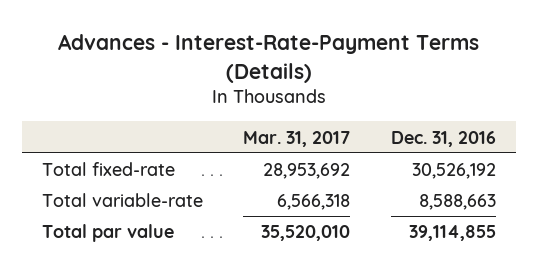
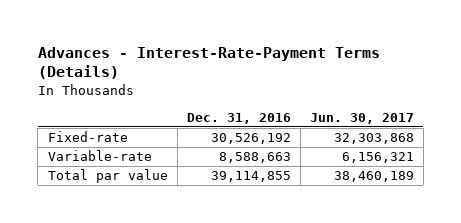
[243,130,351,147] Mar. 31, 2017 -> none
none -> [309,112,414,124] Jun. 30, 2017
[42,162,176,177] Total fixed-rate -> [47,131,128,143] Fixed-rate
[42,193,204,208] Total variable-rate -> [47,150,152,162] Variable-rate

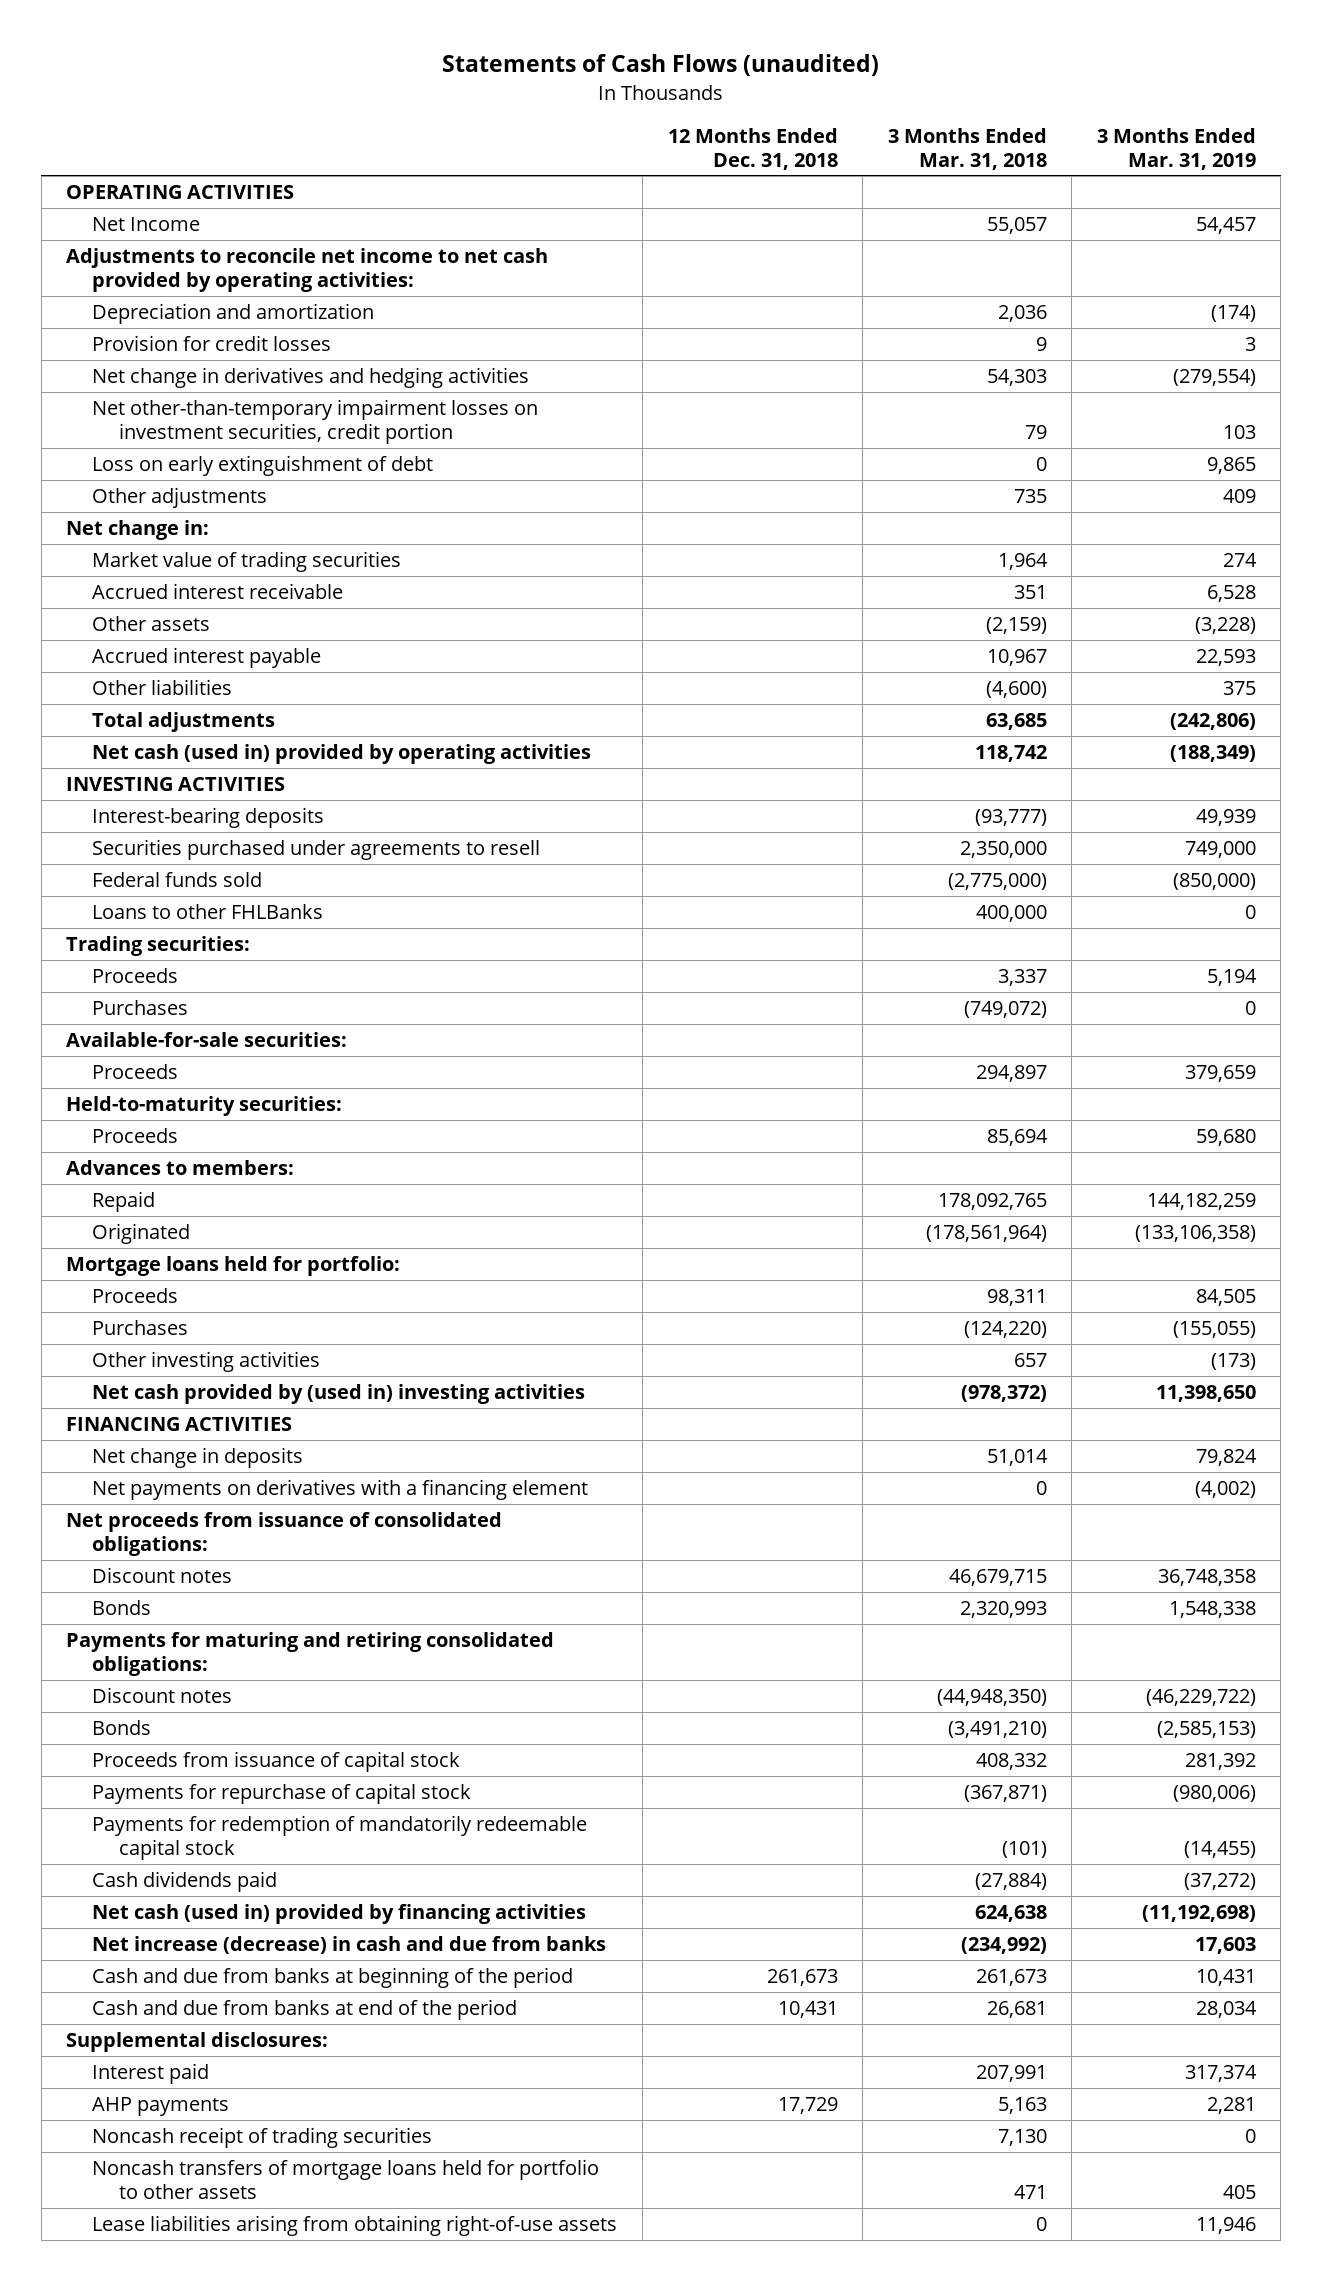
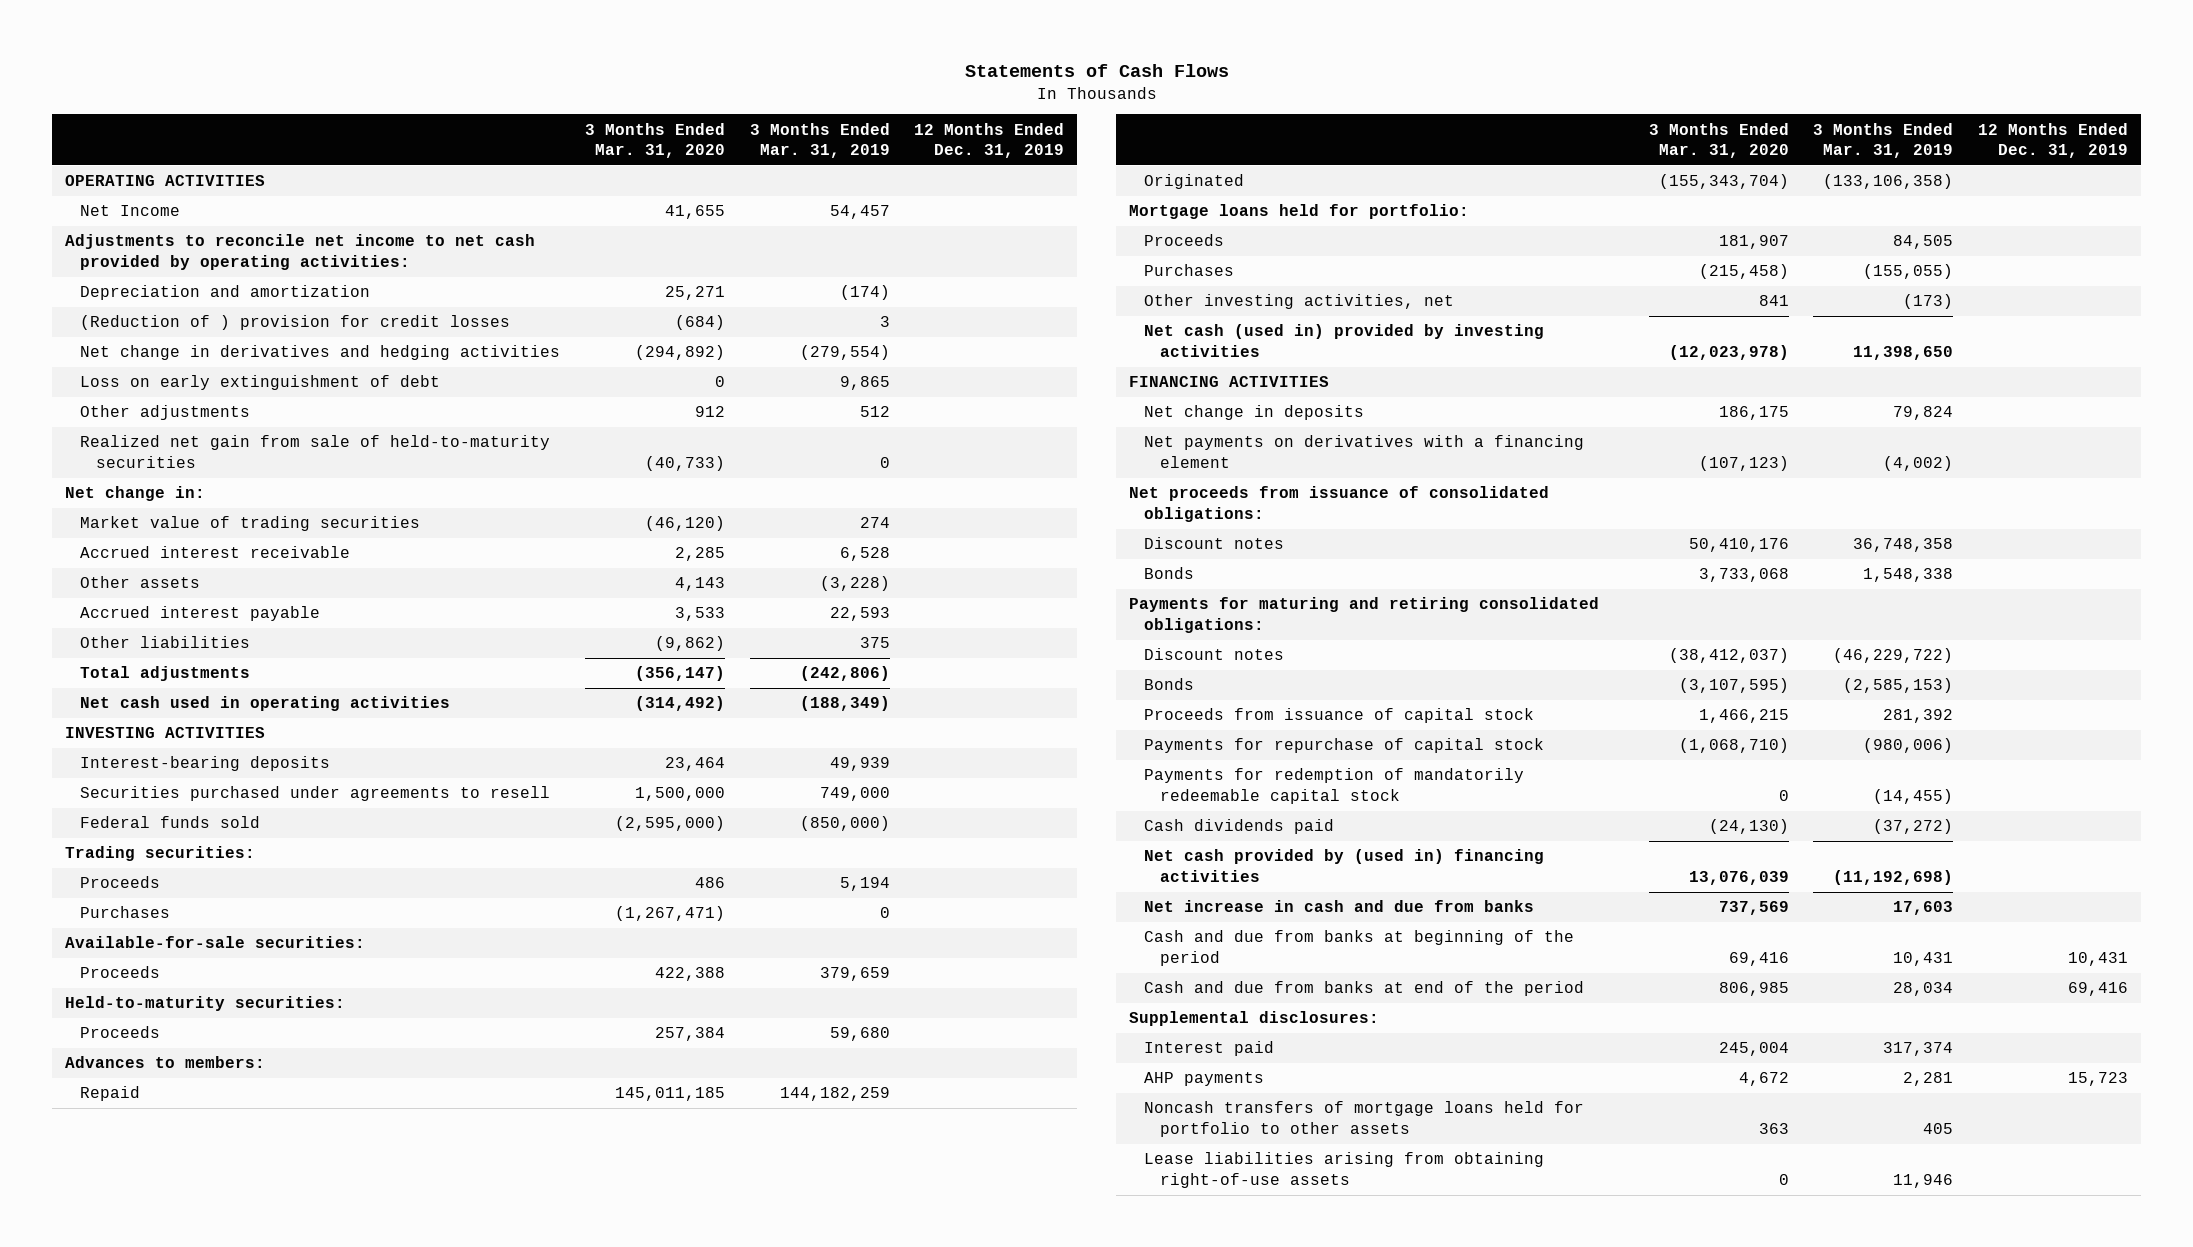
[442,54,880,77] Statements of Cash Flows (unaudited) -> [964,64,1229,78] Statements of Cash Flows
[667,127,838,170] 12 Months Ended Dec. 31, 2018 -> none
[887,127,1047,170] 3 Months Ended Mar. 31, 2018 -> none
none -> [584,122,725,159] 3 Months Ended Mar. 31, 2020
none -> [914,122,1065,159] 12 Months Ended Dec. 31, 2019
[92,334,332,351] Provision for credit losses -> [80,315,511,331] (Reduction of ) provision for credit losses
[92,398,539,444] Net other-than-temporary impairment losses on investment securities, credit portion -> none
[1222,488,1256,503] 409 -> [859,406,890,418] 512
none -> [80,435,551,468] Realized net gain from sale of held-to-maturity securities
[92,743,592,764] Net cash (used in) provided by operating activities -> [80,696,451,712] Net cash used in operating activities
[92,903,324,919] Loans to other FHLBanks -> none
[92,1350,321,1372] Other investing activities -> [1144,294,1455,310] Other investing activities, net
[92,1383,586,1404] Net cash provided by (used in) investing activities -> [1144,324,1545,357] Net cash (used in) provided by investing activities
[92,1903,587,1924] Net cash (used in) provided by financing activities -> [1144,849,1545,882] Net cash provided by (used in) financing activities
[92,1935,607,1954] Net increase (decrease) in cash and due from banks -> [1144,900,1535,913] Net increase in cash and due from banks
[92,2126,433,2148] Noncash receipt of trading securities -> none

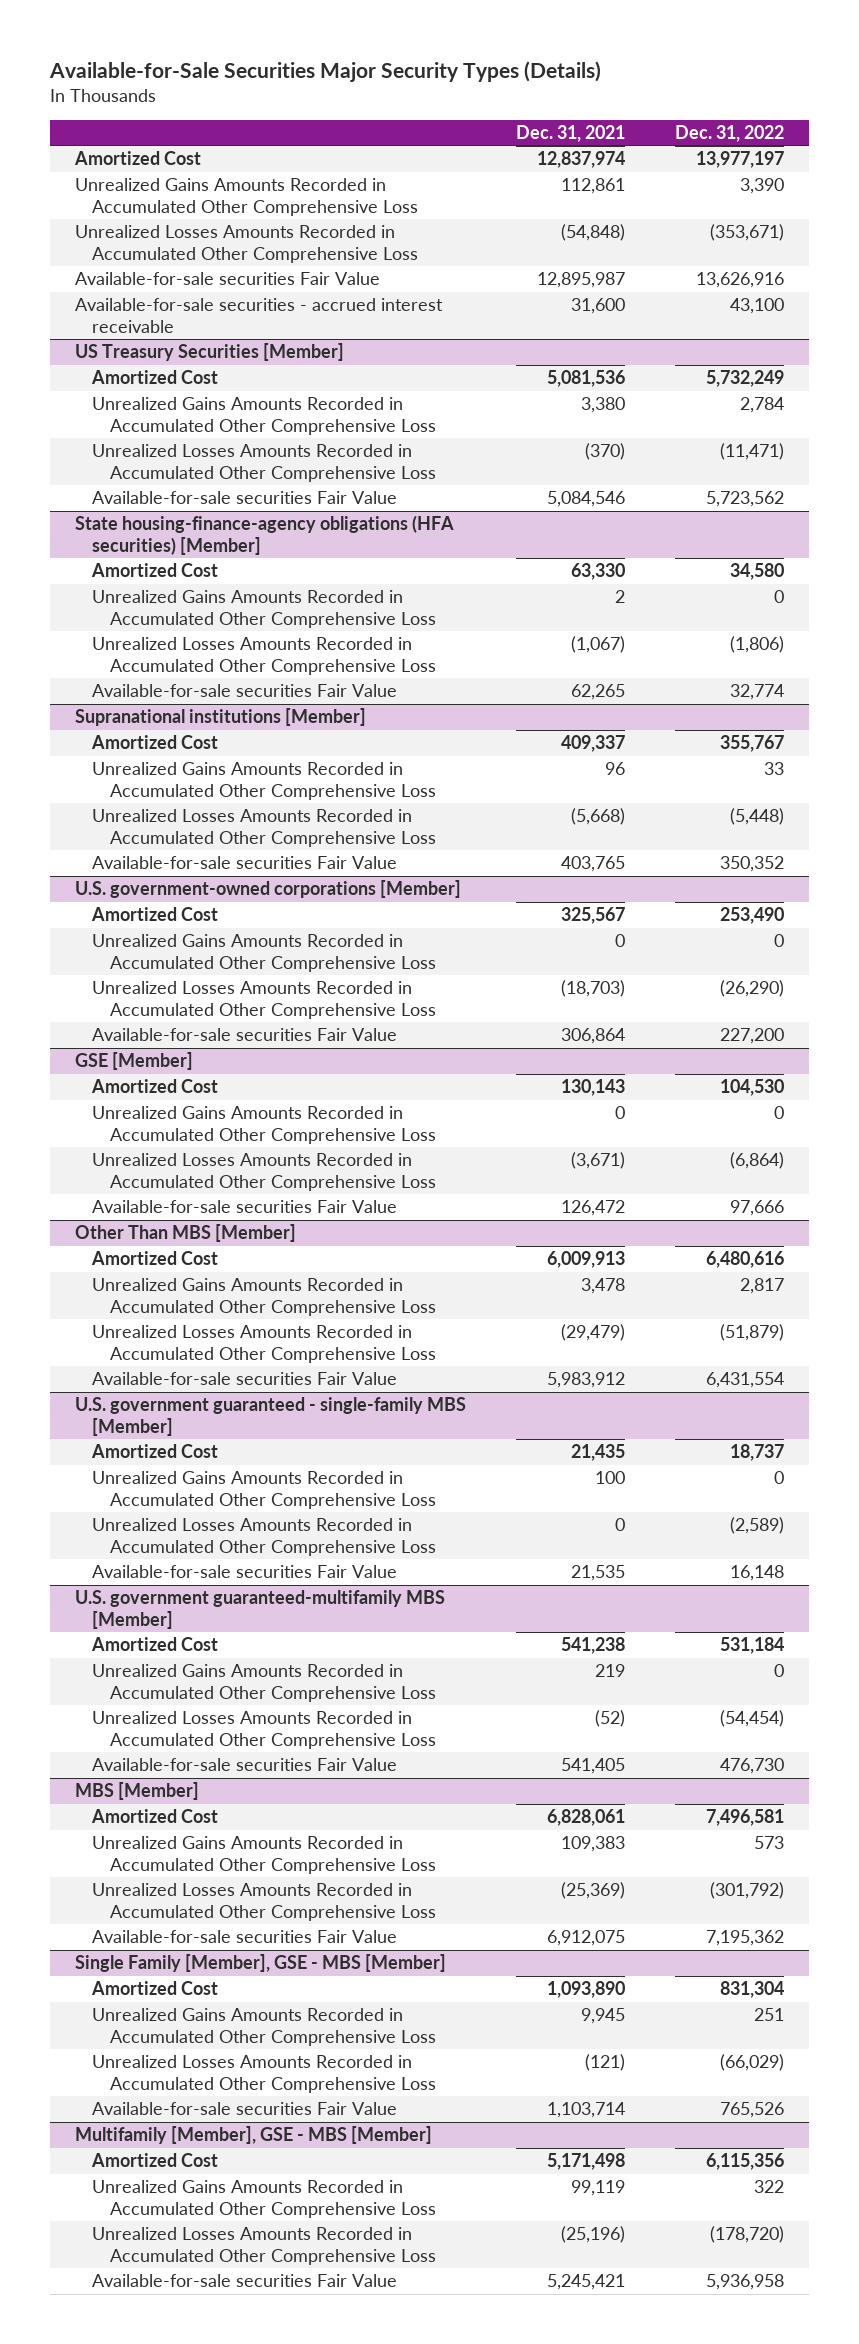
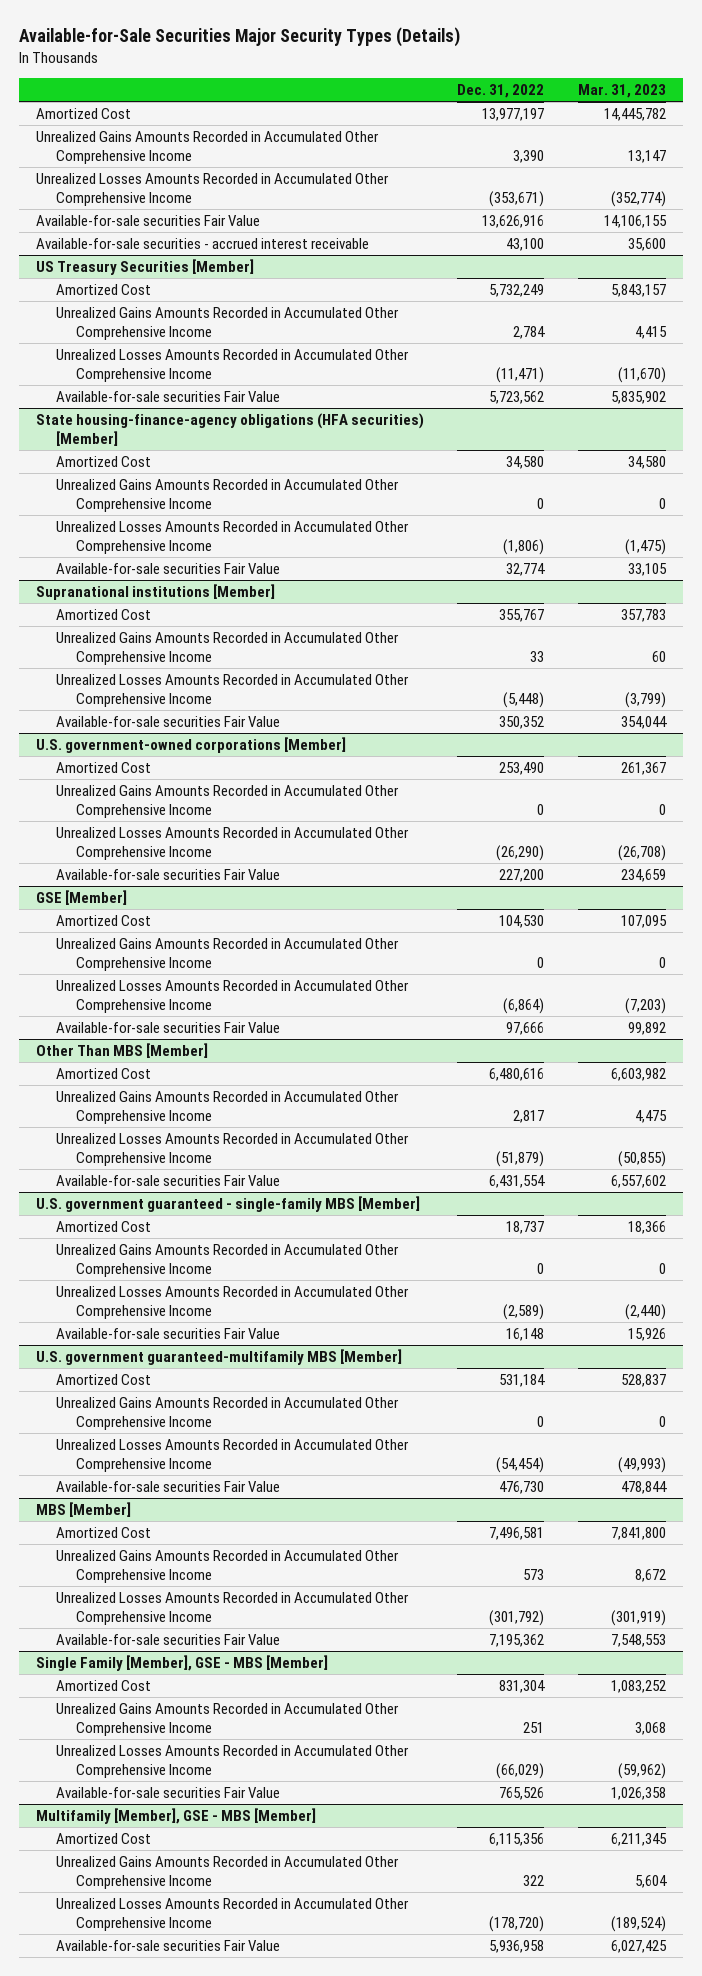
[515,125,625,143] Dec. 31, 2021 -> none
none -> [578,84,667,99] Mar. 31, 2023
[74,178,419,216] Unrealized Gains Amounts Recorded in Accumulated Other Comprehensive Loss -> [35,130,379,165] Unrealized Gains Amounts Recorded in Accumulated Other Comprehensive Income
[74,225,419,263] Unrealized Losses Amounts Recorded in Accumulated Other Comprehensive Loss -> [35,172,389,207] Unrealized Losses Amounts Recorded in Accumulated Other Comprehensive Income
[92,397,436,435] Unrealized Gains Amounts Recorded in Accumulated Other Comprehensive Loss -> [55,306,399,341] Unrealized Gains Amounts Recorded in Accumulated Other Comprehensive Income
[92,444,436,482] Unrealized Losses Amounts Recorded in Accumulated Other Comprehensive Loss -> [55,348,409,383] Unrealized Losses Amounts Recorded in Accumulated Other Comprehensive Income
[92,590,436,628] Unrealized Gains Amounts Recorded in Accumulated Other Comprehensive Loss -> [55,478,399,513] Unrealized Gains Amounts Recorded in Accumulated Other Comprehensive Income
[92,637,436,675] Unrealized Losses Amounts Recorded in Accumulated Other Comprehensive Loss -> [55,520,409,555] Unrealized Losses Amounts Recorded in Accumulated Other Comprehensive Income
[92,762,436,800] Unrealized Gains Amounts Recorded in Accumulated Other Comprehensive Loss -> [55,631,399,666] Unrealized Gains Amounts Recorded in Accumulated Other Comprehensive Income
[92,809,436,847] Unrealized Losses Amounts Recorded in Accumulated Other Comprehensive Loss -> [55,673,409,708] Unrealized Losses Amounts Recorded in Accumulated Other Comprehensive Income
[92,934,436,972] Unrealized Gains Amounts Recorded in Accumulated Other Comprehensive Loss -> [55,784,399,819] Unrealized Gains Amounts Recorded in Accumulated Other Comprehensive Income
[92,981,436,1019] Unrealized Losses Amounts Recorded in Accumulated Other Comprehensive Loss -> [55,826,409,861] Unrealized Losses Amounts Recorded in Accumulated Other Comprehensive Income
[92,1106,436,1144] Unrealized Gains Amounts Recorded in Accumulated Other Comprehensive Loss -> [55,937,399,972] Unrealized Gains Amounts Recorded in Accumulated Other Comprehensive Income
[92,1153,436,1191] Unrealized Losses Amounts Recorded in Accumulated Other Comprehensive Loss -> [55,979,409,1014] Unrealized Losses Amounts Recorded in Accumulated Other Comprehensive Income
[92,1278,436,1316] Unrealized Gains Amounts Recorded in Accumulated Other Comprehensive Loss -> [55,1090,399,1125] Unrealized Gains Amounts Recorded in Accumulated Other Comprehensive Income
[92,1325,436,1363] Unrealized Losses Amounts Recorded in Accumulated Other Comprehensive Loss -> [55,1132,409,1167] Unrealized Losses Amounts Recorded in Accumulated Other Comprehensive Income
[92,1471,436,1509] Unrealized Gains Amounts Recorded in Accumulated Other Comprehensive Loss -> [55,1243,399,1278] Unrealized Gains Amounts Recorded in Accumulated Other Comprehensive Income
[92,1518,436,1556] Unrealized Losses Amounts Recorded in Accumulated Other Comprehensive Loss -> [55,1285,409,1320] Unrealized Losses Amounts Recorded in Accumulated Other Comprehensive Income
[92,1664,436,1702] Unrealized Gains Amounts Recorded in Accumulated Other Comprehensive Loss -> [55,1396,399,1431] Unrealized Gains Amounts Recorded in Accumulated Other Comprehensive Income
[92,1711,436,1749] Unrealized Losses Amounts Recorded in Accumulated Other Comprehensive Loss -> [55,1438,409,1473] Unrealized Losses Amounts Recorded in Accumulated Other Comprehensive Income
[92,1836,436,1874] Unrealized Gains Amounts Recorded in Accumulated Other Comprehensive Loss -> [55,1549,399,1584] Unrealized Gains Amounts Recorded in Accumulated Other Comprehensive Income
[92,1883,436,1921] Unrealized Losses Amounts Recorded in Accumulated Other Comprehensive Loss -> [55,1591,409,1626] Unrealized Losses Amounts Recorded in Accumulated Other Comprehensive Income
[92,2008,436,2046] Unrealized Gains Amounts Recorded in Accumulated Other Comprehensive Loss -> [55,1702,399,1737] Unrealized Gains Amounts Recorded in Accumulated Other Comprehensive Income
[92,2055,436,2093] Unrealized Losses Amounts Recorded in Accumulated Other Comprehensive Loss -> [55,1744,409,1779] Unrealized Losses Amounts Recorded in Accumulated Other Comprehensive Income
[92,2180,436,2218] Unrealized Gains Amounts Recorded in Accumulated Other Comprehensive Loss -> [55,1855,399,1890] Unrealized Gains Amounts Recorded in Accumulated Other Comprehensive Income
[92,2227,436,2265] Unrealized Losses Amounts Recorded in Accumulated Other Comprehensive Loss -> [55,1897,409,1932] Unrealized Losses Amounts Recorded in Accumulated Other Comprehensive Income

